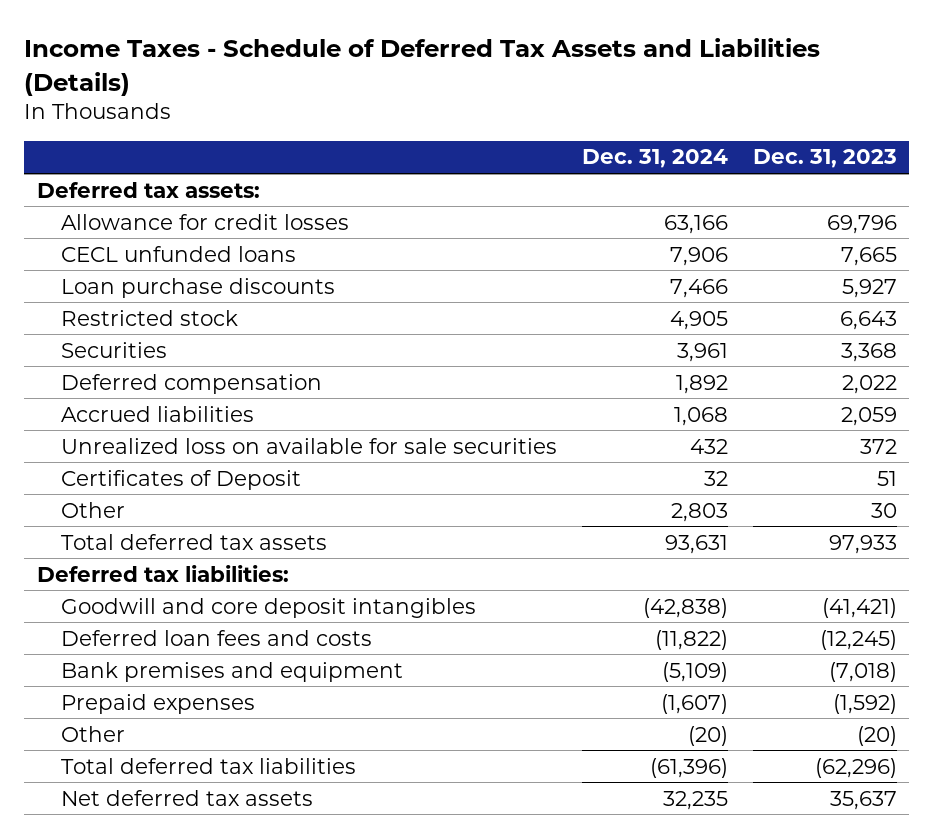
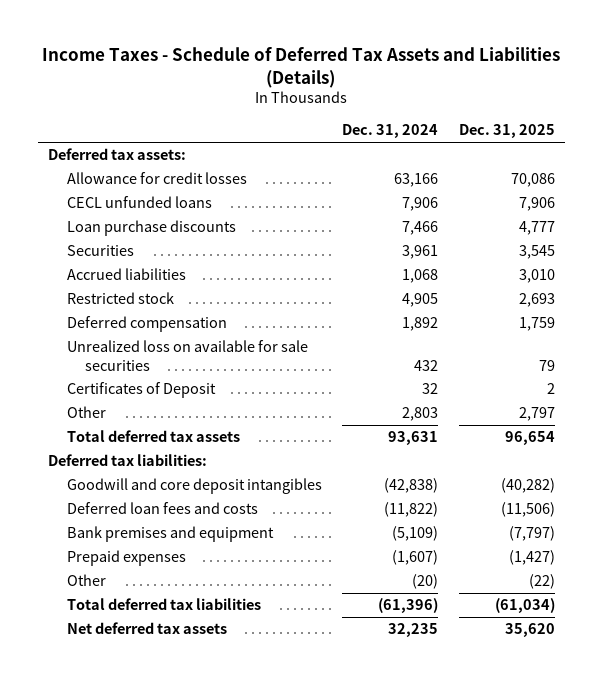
[752,149,897,169] Dec. 31, 2023 -> none
none -> [458,124,555,139] Dec. 31, 2025
[61,309,239,326] Restricted stock -> [66,292,174,305] Restricted stock
[61,373,323,394] Deferred compensation -> [66,316,227,333] Deferred compensation

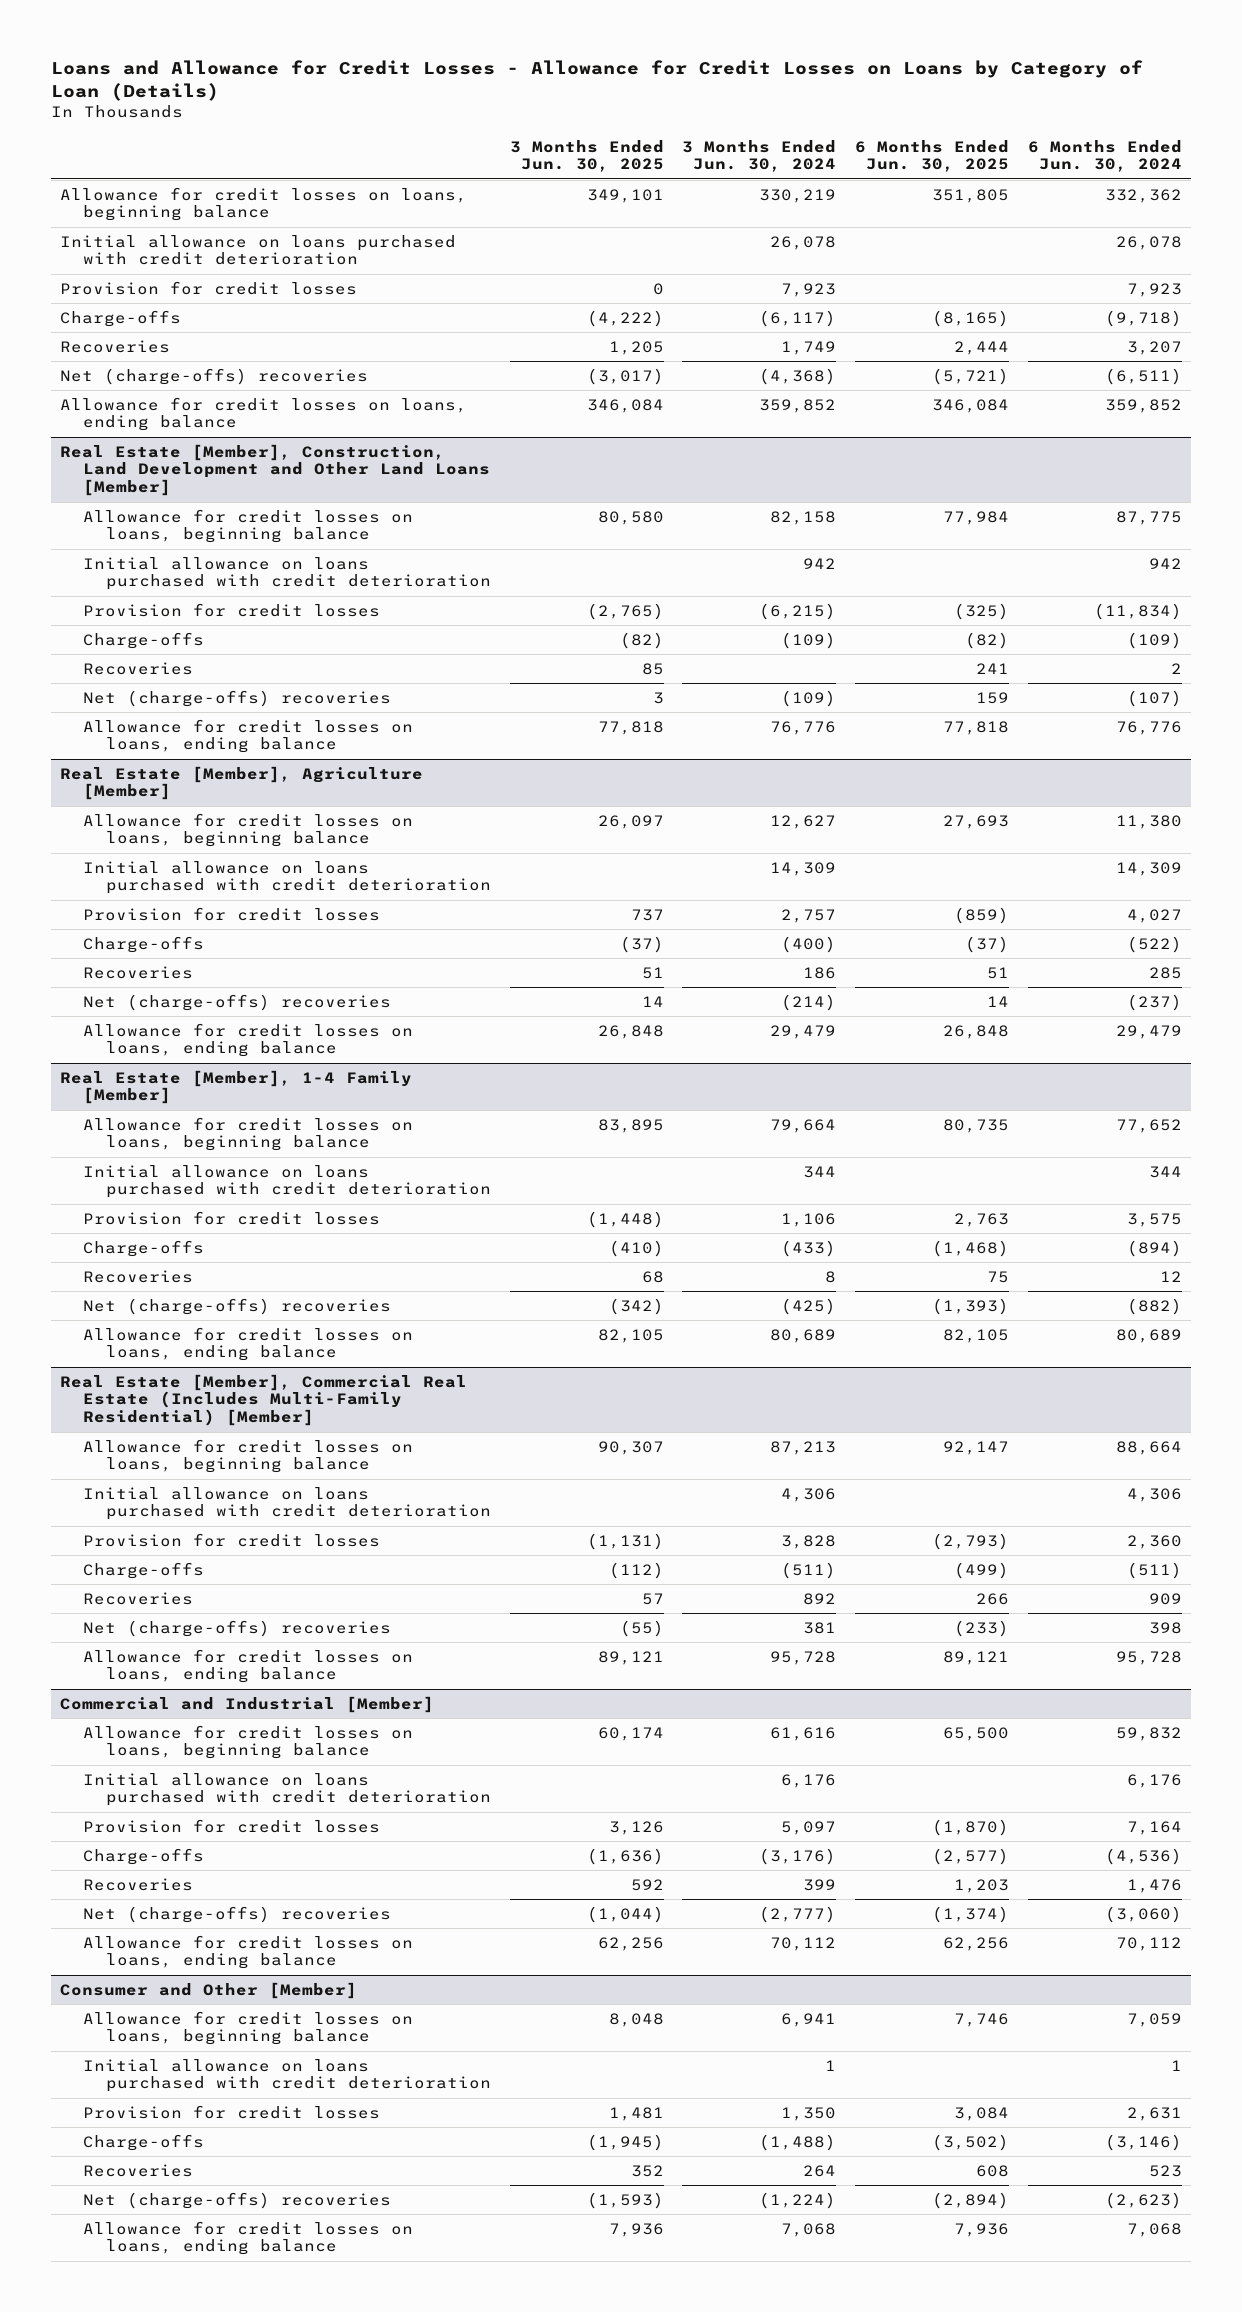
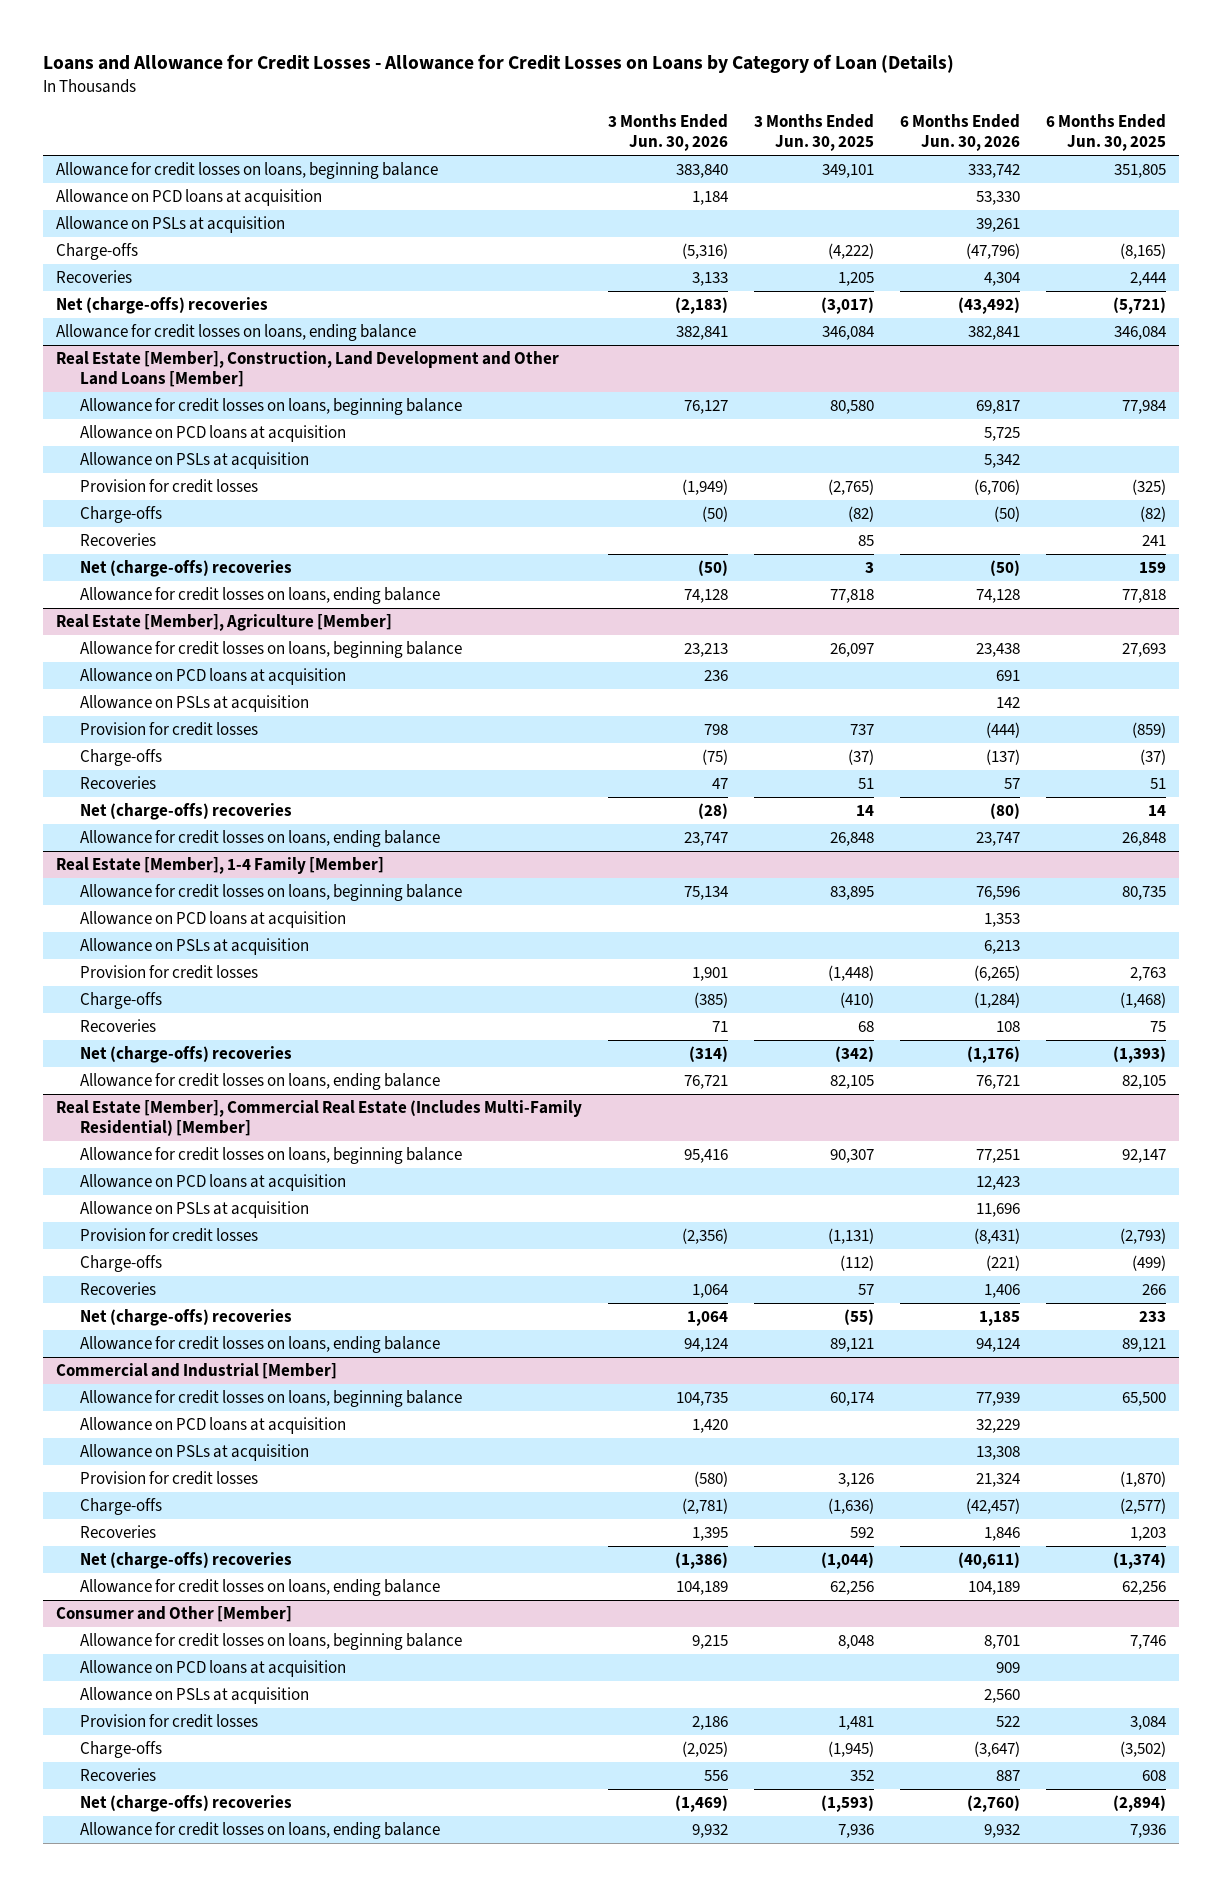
[682,139,837,173] 3 Months Ended Jun. 30, 2024 -> none
[1027,139,1182,173] 6 Months Ended Jun. 30, 2024 -> none
none -> [607,114,728,152] 3 Months Ended Jun. 30, 2026
none -> [899,114,1020,152] 6 Months Ended Jun. 30, 2026
[60,234,457,266] Initial allowance on loans purchased with credit deterioration -> none
[60,280,358,295] Provision for credit losses -> none
none -> [55,189,322,207] Allowance on PCD loans at acquisition
none -> [55,216,285,234] Allowance on PSLs at acquisition
[83,556,491,591] Initial allowance on loans purchased with credit deterioration -> none
none -> [80,425,347,443] Allowance on PCD loans at acquisition
none -> [80,452,310,470] Allowance on PSLs at acquisition
[83,860,491,895] Initial allowance on loans purchased with credit deterioration -> none
none -> [80,668,347,686] Allowance on PCD loans at acquisition
none -> [80,695,310,713] Allowance on PSLs at acquisition
[83,1164,491,1199] Initial allowance on loans purchased with credit deterioration -> none
none -> [80,911,347,929] Allowance on PCD loans at acquisition
none -> [80,938,310,956] Allowance on PSLs at acquisition
[83,1486,491,1521] Initial allowance on loans purchased with credit deterioration -> none
none -> [80,1174,347,1192] Allowance on PCD loans at acquisition
none -> [80,1201,310,1219] Allowance on PSLs at acquisition
[954,1619,1010,1637] (233) -> [1138,1311,1166,1323] 233
[83,1772,491,1807] Initial allowance on loans purchased with credit deterioration -> none
none -> [80,1417,347,1435] Allowance on PCD loans at acquisition
none -> [80,1444,310,1462] Allowance on PSLs at acquisition
[83,2058,491,2093] Initial allowance on loans purchased with credit deterioration -> none
none -> [80,1660,347,1678] Allowance on PCD loans at acquisition
none -> [80,1687,310,1705] Allowance on PSLs at acquisition

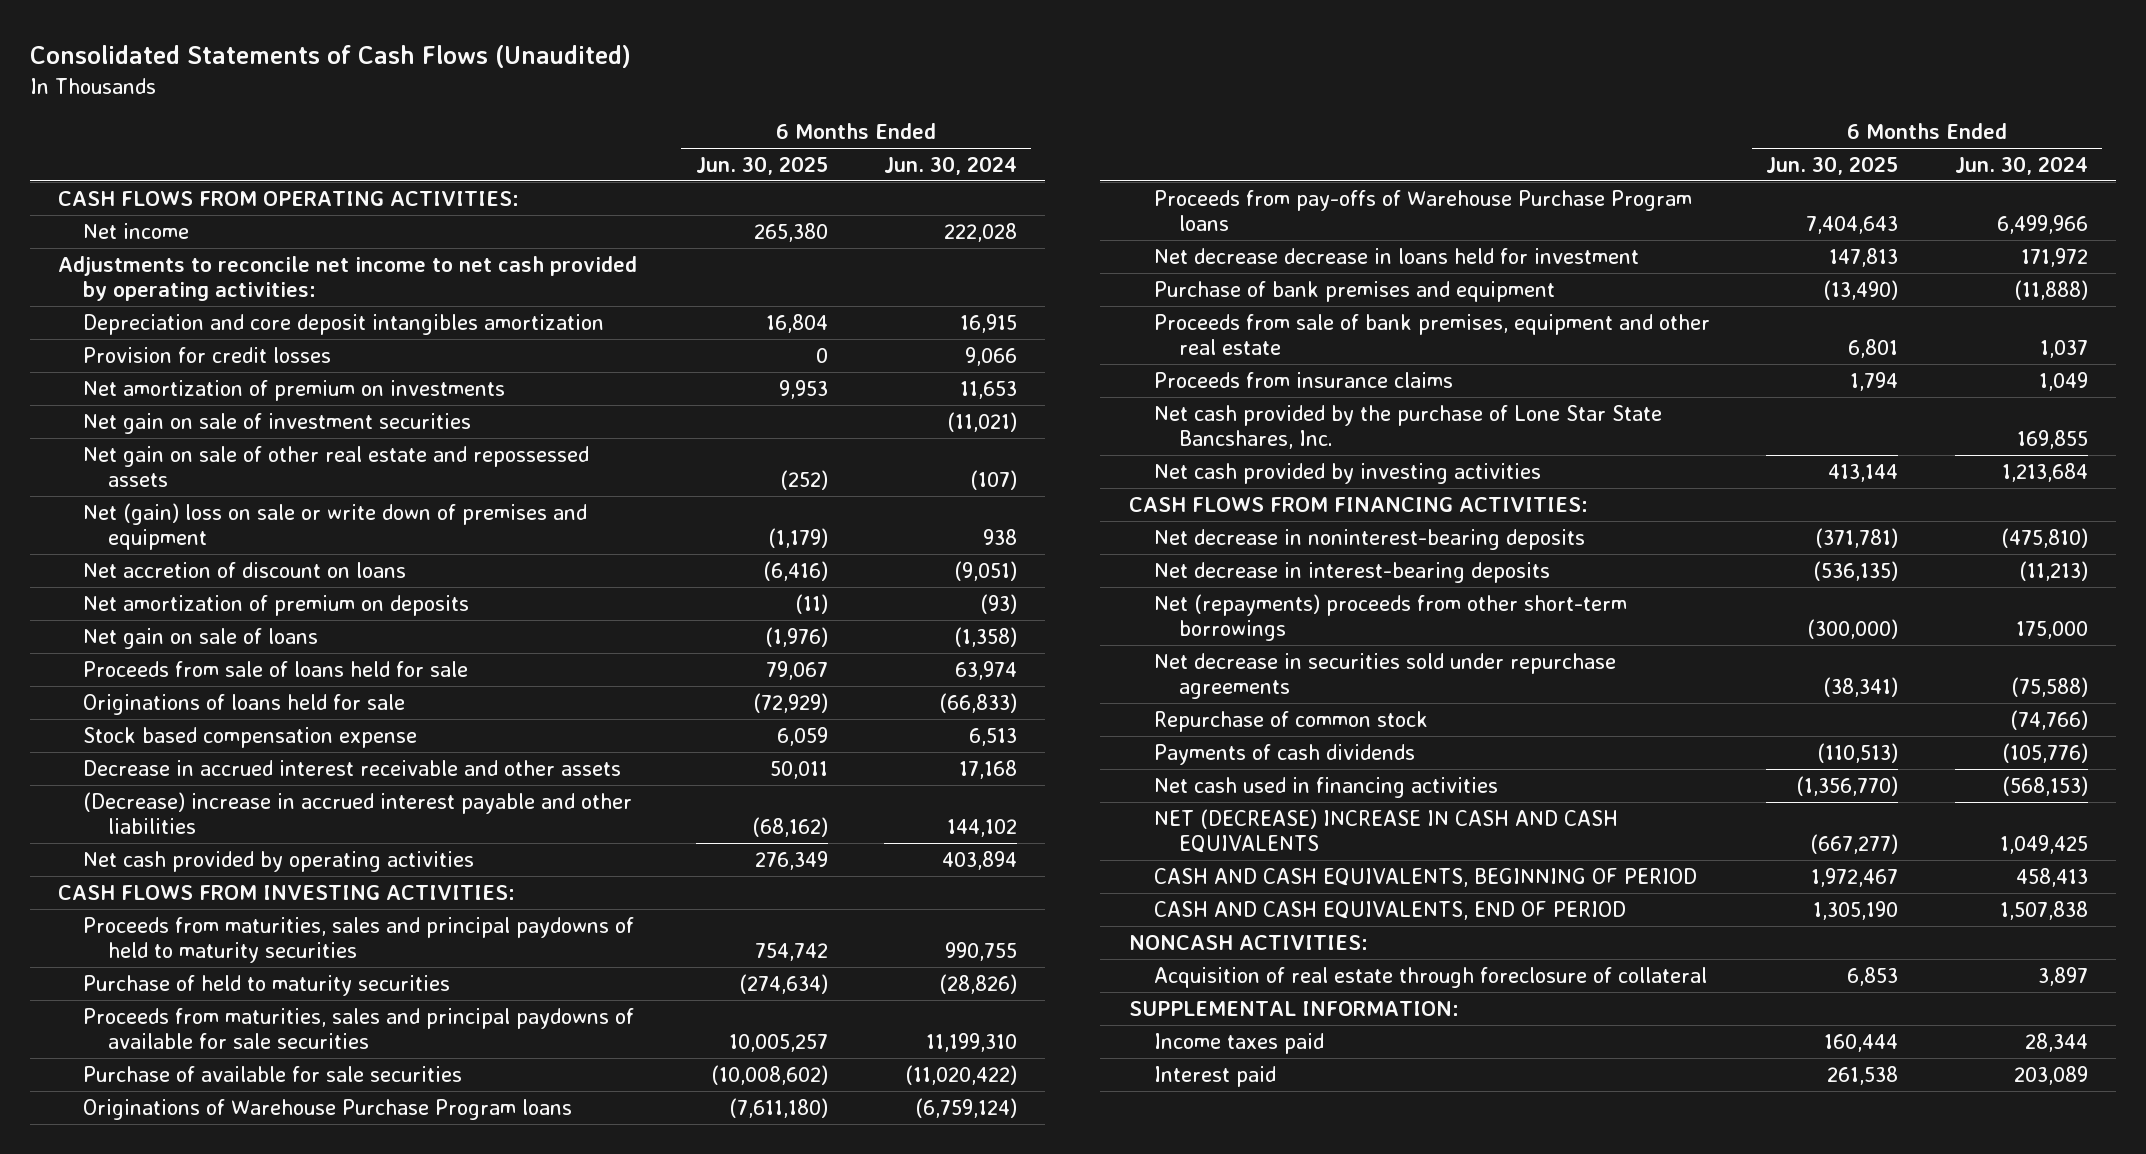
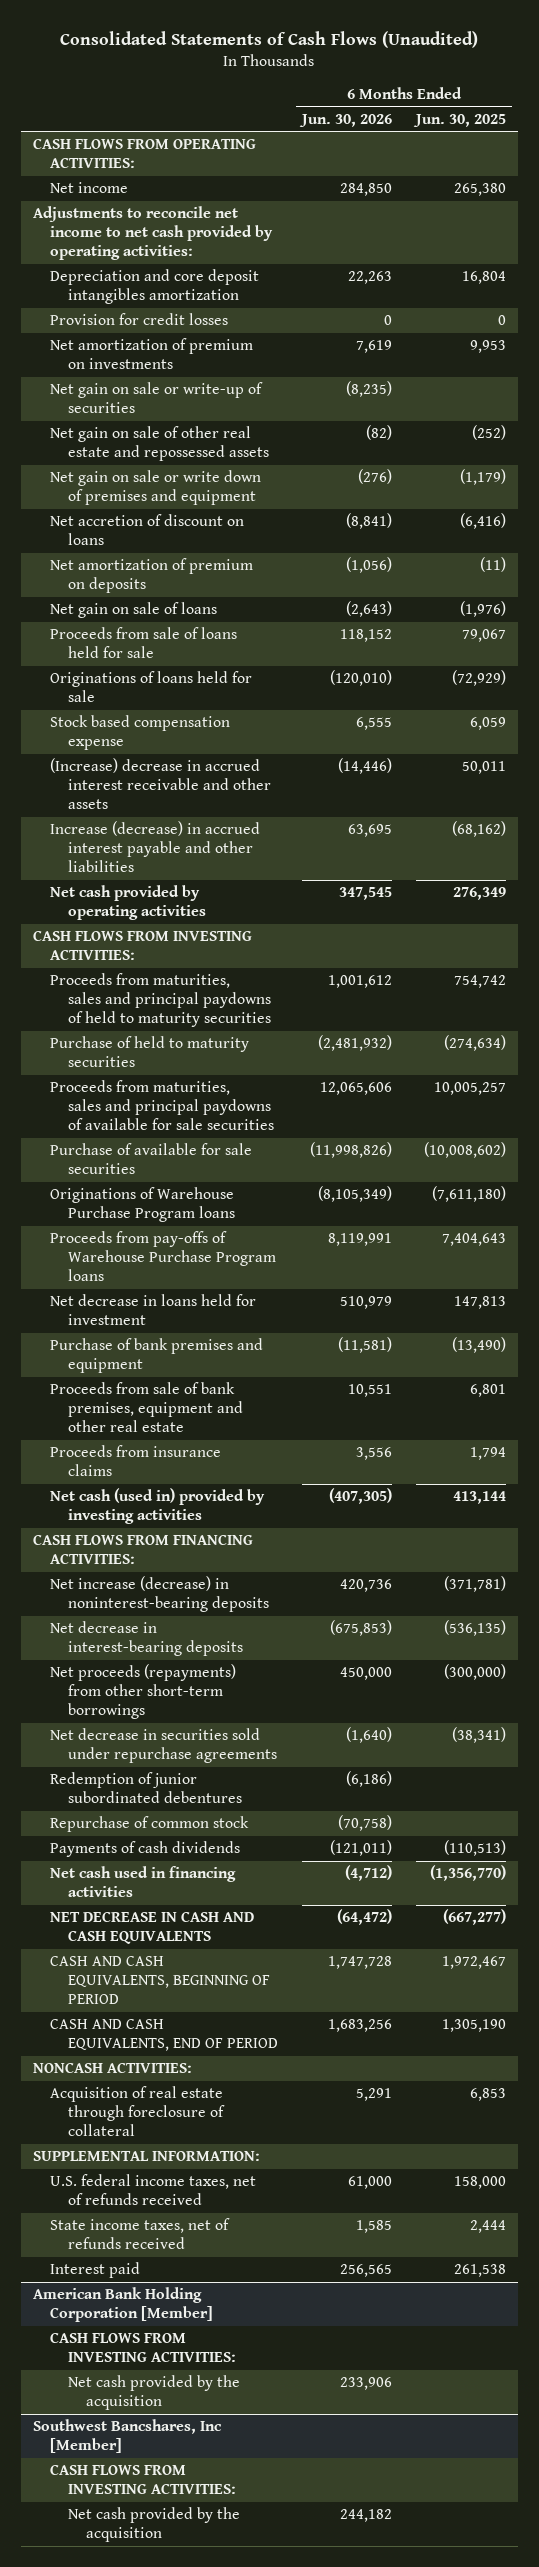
[884,156,1018,176] Jun. 30, 2024 -> none
none -> [298,113,392,127] Jun. 30, 2026
[83,412,472,434] Net gain on sale of investment securities -> [50,382,264,414] Net gain on sale or write-up of securities
[83,502,588,551] Net (gain) loss on sale or write down of premises and equipment -> [50,470,262,506] Net gain on sale or write down of premises and equipment
[83,759,622,776] Decrease in accrued interest receivable and other assets -> [50,758,271,810] (Increase) decrease in accrued interest receivable and other assets
[83,791,633,835] (Decrease) increase in accrued interest payable and other liabilities -> [50,821,261,873] Increase (decrease) in accrued interest payable and other liabilities
[1153,247,1639,264] Net decrease decrease in loans held for investment -> [50,1294,257,1326] Net decrease in loans held for investment
[1153,404,1662,450] Net cash provided by the purchase of Lone Star State Bancshares, Inc. -> none
[1153,462,1541,484] Net cash provided by investing activities -> [50,1488,266,1525] Net cash (used in) provided by investing activities
[1153,528,1585,550] Net decrease in noninterest-bearing deposits -> [50,1576,269,1613] Net increase (decrease) in noninterest-bearing deposits
[1153,593,1627,642] Net (repayments) proceeds from other short-term borrowings -> [50,1664,237,1720] Net proceeds (repayments) from other short-term borrowings
none -> [50,1772,242,1804] Redemption of junior subordinated debentures
[1153,808,1618,854] NET (DECREASE) INCREASE IN CASH AND CASH EQUIVALENTS -> [50,1911,255,1945] NET DECREASE IN CASH AND CASH EQUIVALENTS
[1153,1032,1324,1054] Income taxes paid -> none
none -> [50,2174,257,2206] U.S. federal income taxes, net of refunds received
none -> [50,2218,231,2250] State income taxes, net of refunds received
none -> [32,2287,214,2323] American Bank Holding Corporation [Member]
none -> [50,2332,236,2363] CASH FLOWS FROM INVESTING ACTIVITIES:
none -> [67,2375,240,2411] Net cash provided by the acquisition
none -> [32,2419,222,2454] Southwest Bancshares, Inc [Member]
none -> [50,2464,236,2495] CASH FLOWS FROM INVESTING ACTIVITIES:
none -> [67,2507,240,2543] Net cash provided by the acquisition

